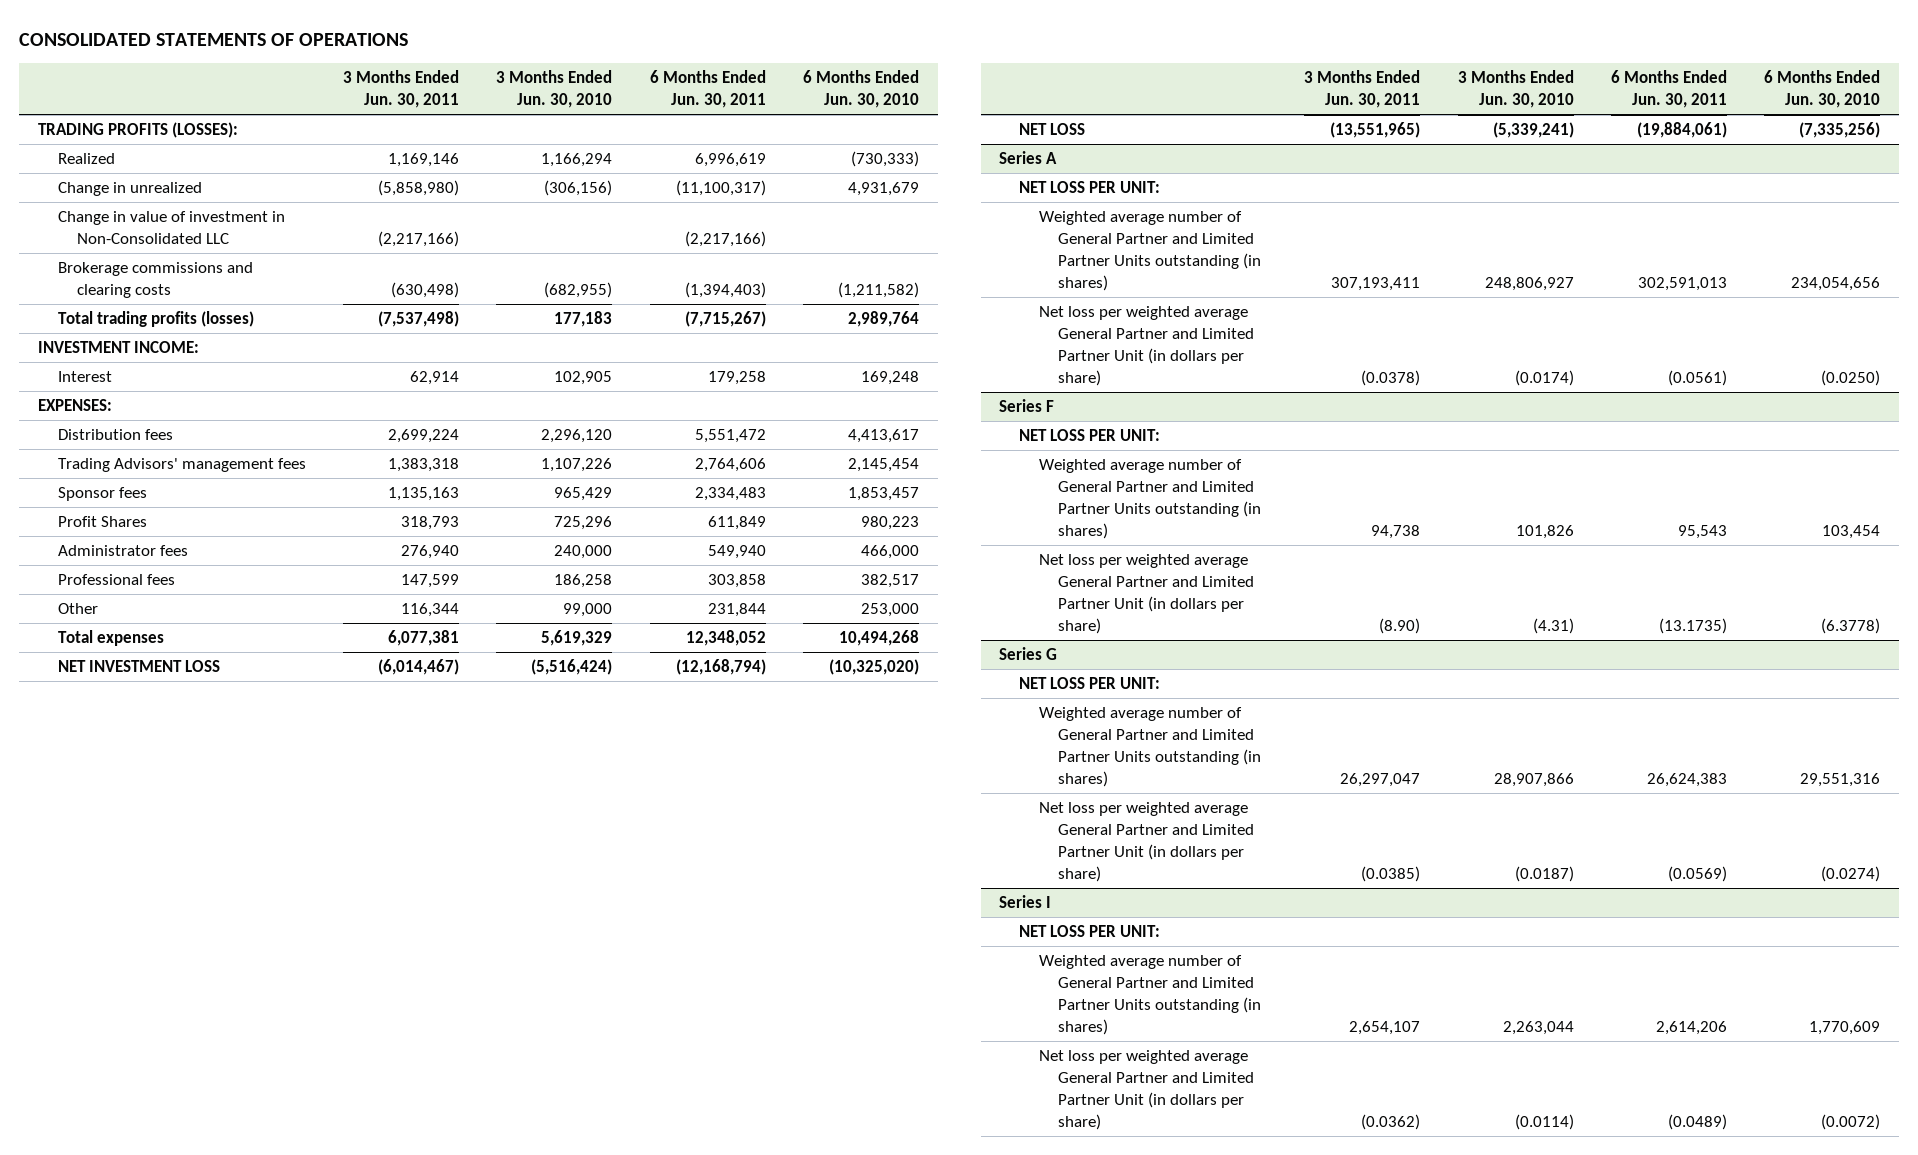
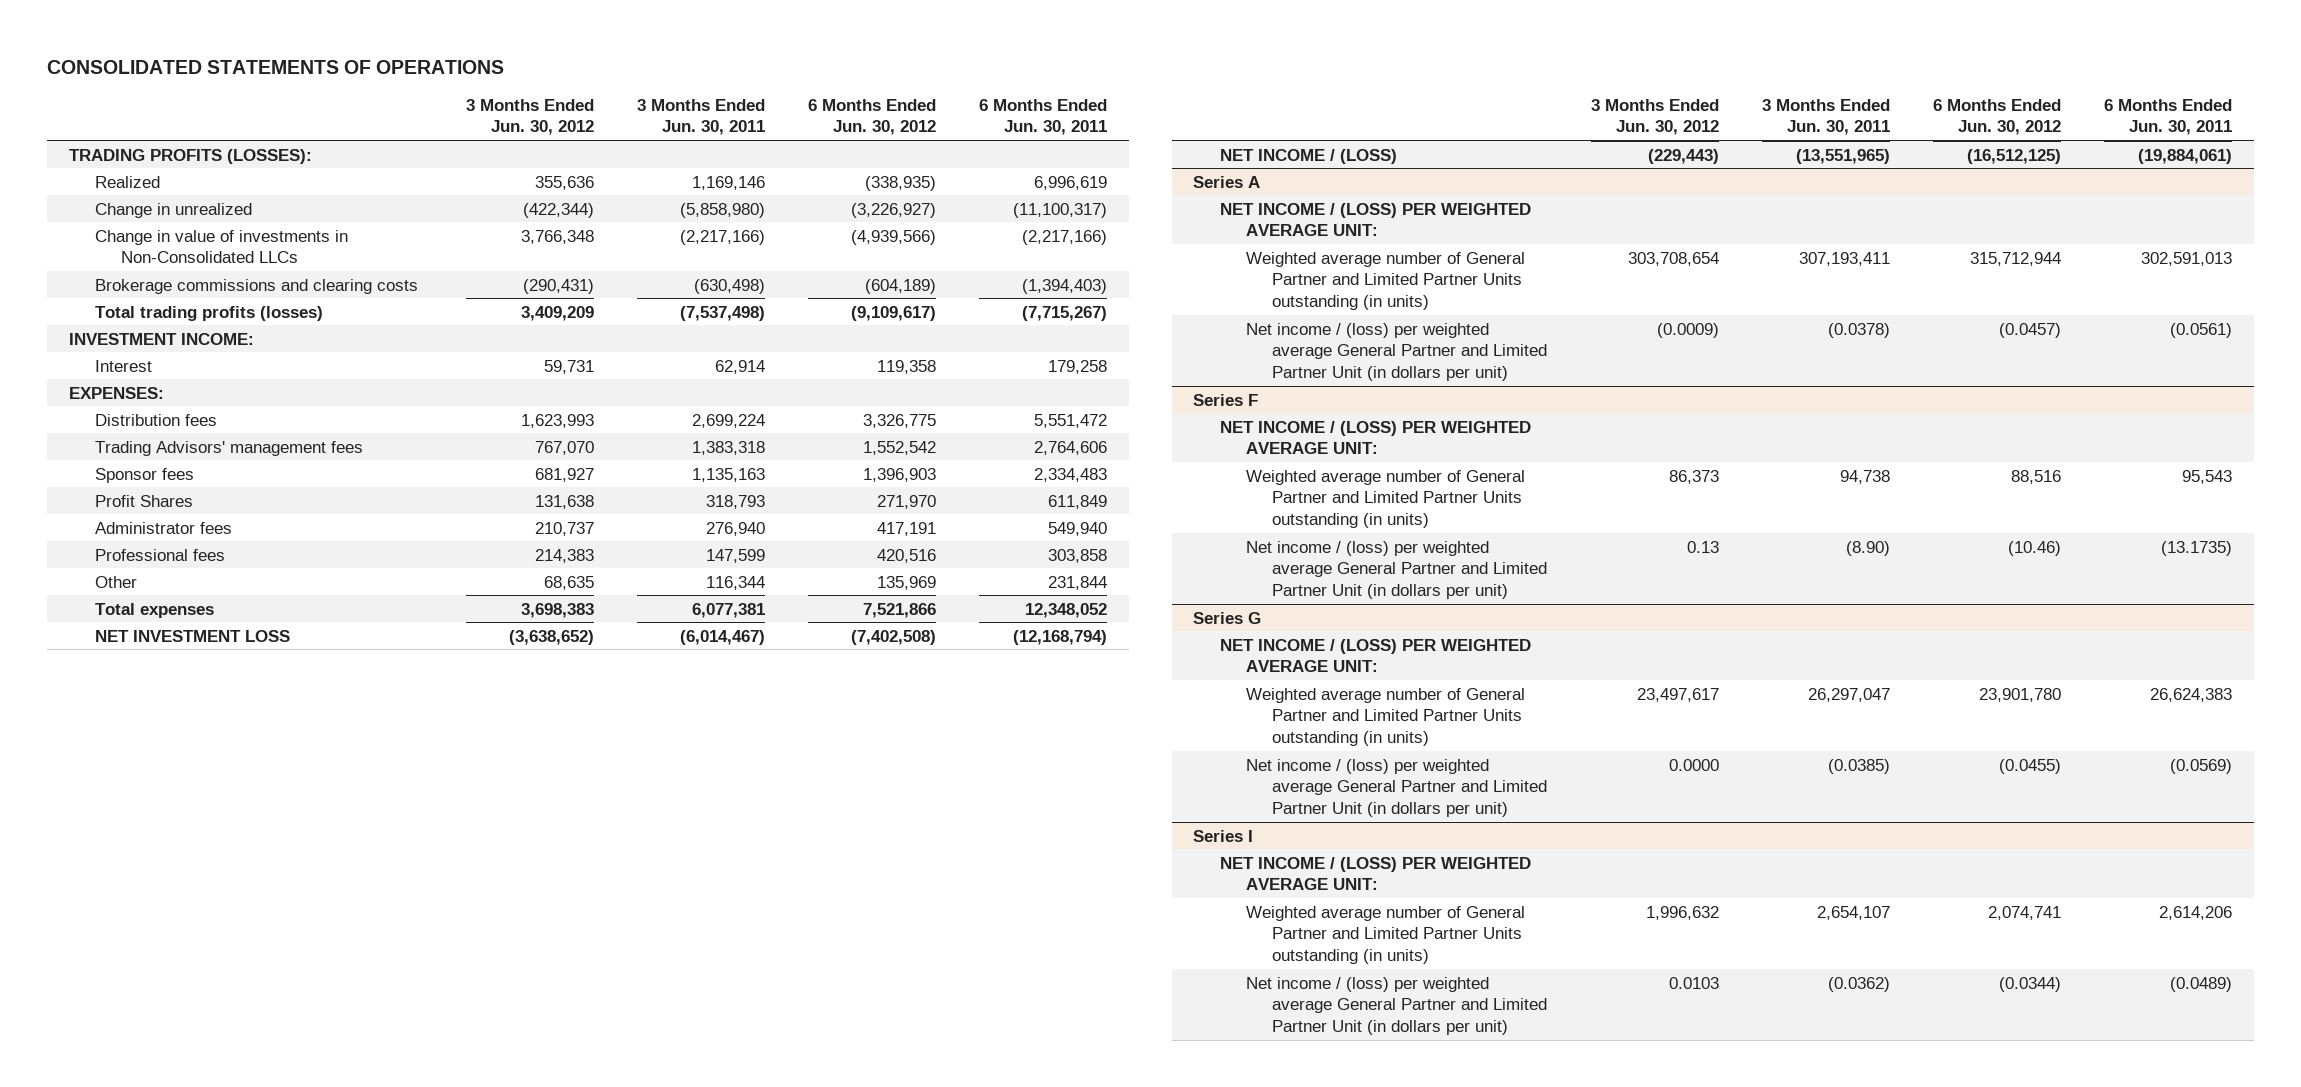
[496,70,613,109] 3 Months Ended Jun. 30, 2010 -> none
[803,70,920,109] 6 Months Ended Jun. 30, 2010 -> none
none -> [465,98,594,136] 3 Months Ended Jun. 30, 2012
none -> [808,98,937,136] 6 Months Ended Jun. 30, 2012
[57,211,285,245] Change in value of investment in Non-Consolidated LLC -> [95,229,349,264] Change in value of investments in Non-Consolidated LLCs
[1019,123,1086,136] NET LOSS -> [1219,148,1397,164] NET INCOME / (LOSS)
[1019,181,1161,194] NET LOSS PER UNIT: -> [1219,202,1531,237] NET INCOME / (LOSS) PER WEIGHTED AVERAGE UNIT:
[1038,211,1262,291] Weighted average number of General Partner and Limited Partner Units outstanding (in shares) -> [1246,251,1526,311] Weighted average number of General Partner and Limited Partner Units outstanding (in units)
[1038,306,1255,386] Net loss per weighted average General Partner and Limited Partner Unit (in dollars per share) -> [1246,322,1548,382] Net income / (loss) per weighted average General Partner and Limited Partner Unit (in dollars per unit)
[1019,429,1161,442] NET LOSS PER UNIT: -> [1219,420,1531,455] NET INCOME / (LOSS) PER WEIGHTED AVERAGE UNIT:
[1038,459,1262,539] Weighted average number of General Partner and Limited Partner Units outstanding (in shares) -> [1246,469,1526,529] Weighted average number of General Partner and Limited Partner Units outstanding (in units)
[1038,554,1255,634] Net loss per weighted average General Partner and Limited Partner Unit (in dollars per share) -> [1246,540,1548,600] Net income / (loss) per weighted average General Partner and Limited Partner Unit (in dollars per unit)
[1019,677,1161,690] NET LOSS PER UNIT: -> [1219,638,1531,673] NET INCOME / (LOSS) PER WEIGHTED AVERAGE UNIT:
[1038,707,1262,787] Weighted average number of General Partner and Limited Partner Units outstanding (in shares) -> [1246,687,1526,747] Weighted average number of General Partner and Limited Partner Units outstanding (in units)
[1038,802,1255,882] Net loss per weighted average General Partner and Limited Partner Unit (in dollars per share) -> [1246,758,1548,818] Net income / (loss) per weighted average General Partner and Limited Partner Unit (in dollars per unit)
[1019,925,1161,938] NET LOSS PER UNIT: -> [1219,856,1531,891] NET INCOME / (LOSS) PER WEIGHTED AVERAGE UNIT:
[1038,955,1262,1035] Weighted average number of General Partner and Limited Partner Units outstanding (in shares) -> [1246,905,1526,965] Weighted average number of General Partner and Limited Partner Units outstanding (in units)
[1038,1050,1255,1130] Net loss per weighted average General Partner and Limited Partner Unit (in dollars per share) -> [1246,976,1548,1036] Net income / (loss) per weighted average General Partner and Limited Partner Unit (in dollars per unit)

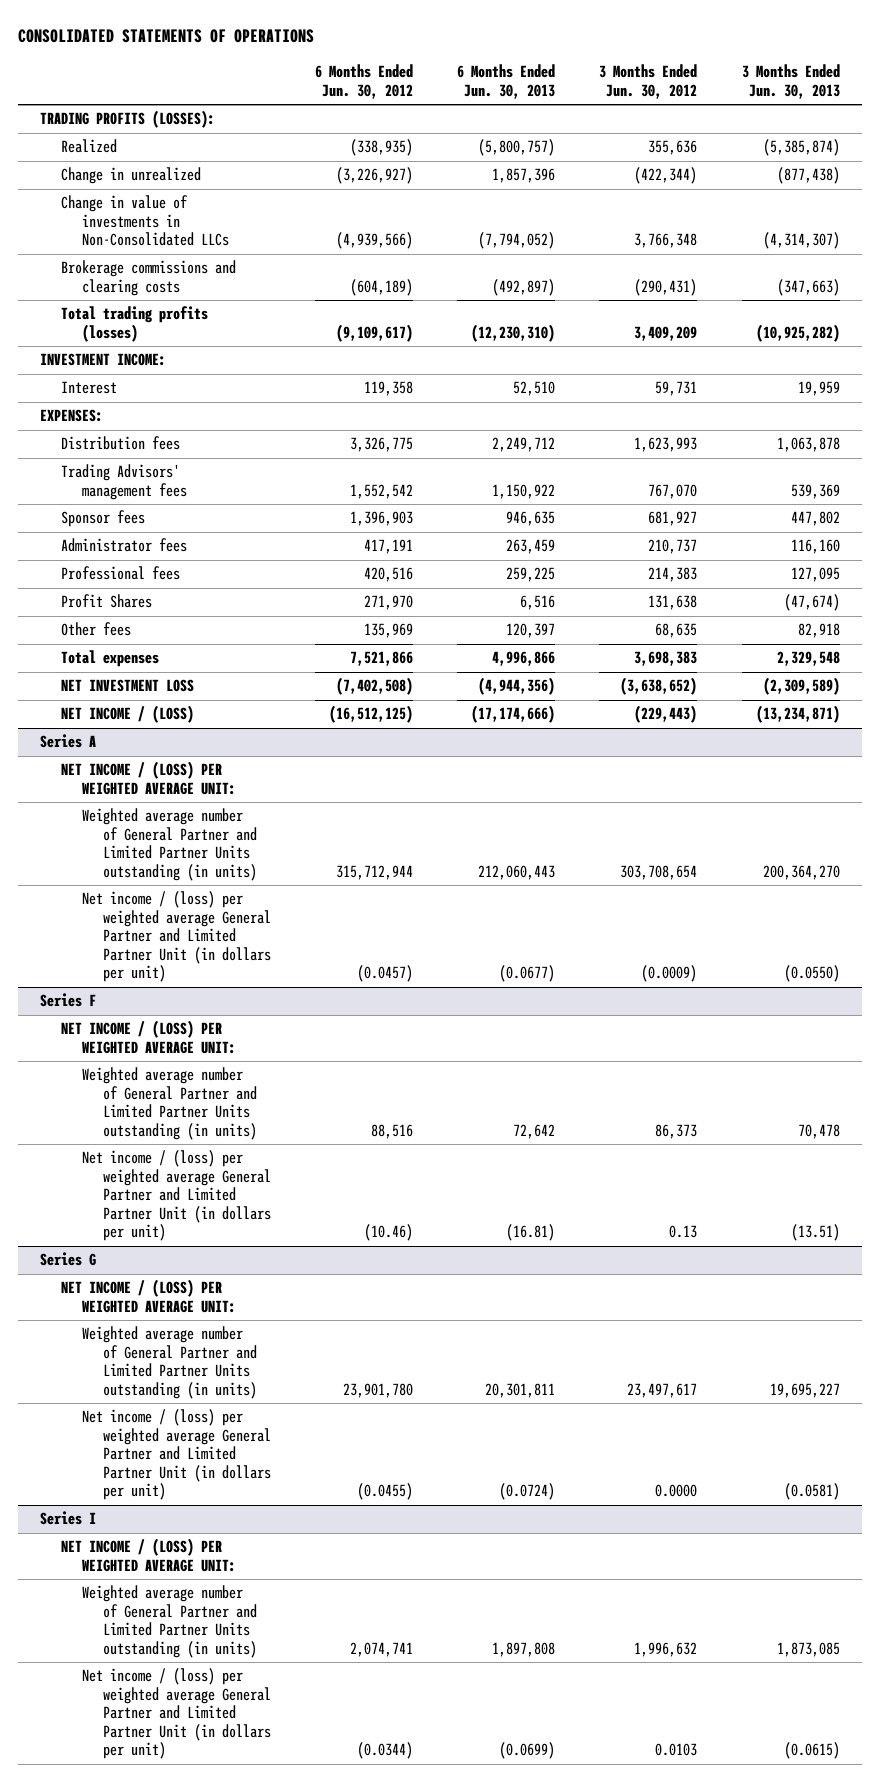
[637,98,766,136] 3 Months Ended Jun. 30, 2011 -> none
[979,98,1108,136] 6 Months Ended Jun. 30, 2011 -> none
none -> [457,64,556,99] 6 Months Ended Jun. 30, 2013
none -> [741,64,840,99] 3 Months Ended Jun. 30, 2013
[95,494,194,507] Profit Shares -> [60,594,152,609] Profit Shares
[95,575,138,588] Other -> [60,622,131,637] Other fees

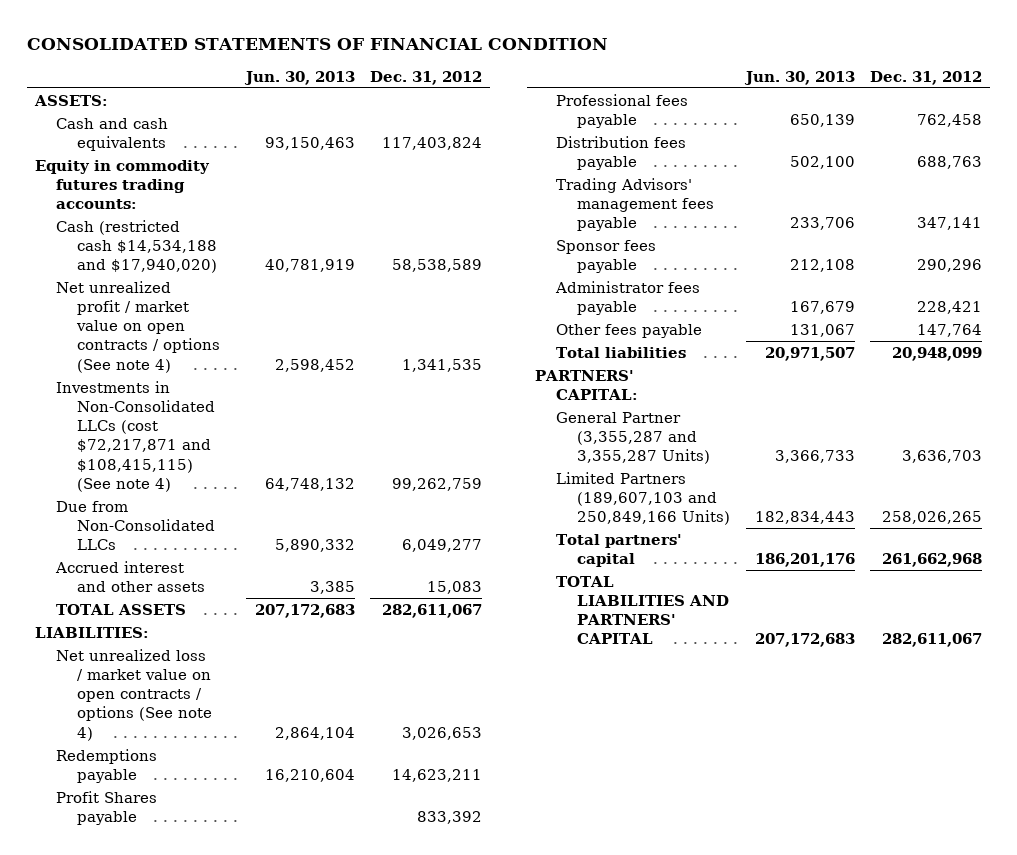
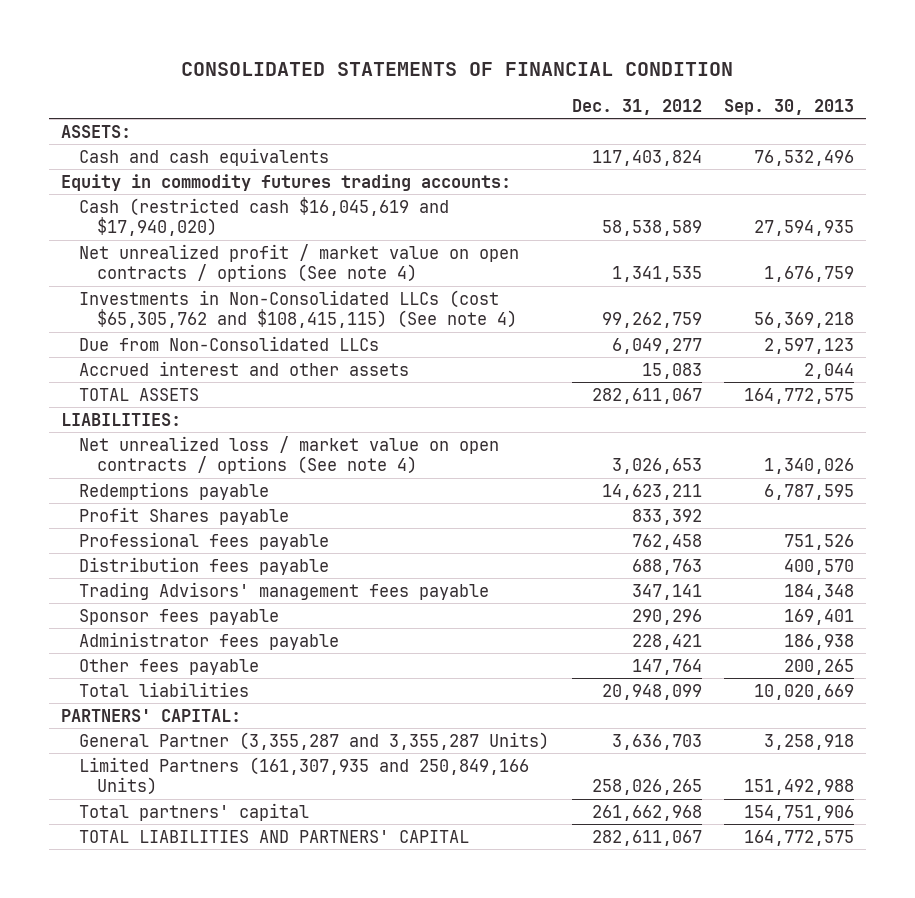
[243,70,355,85] Jun. 30, 2013 -> none
none -> [724,98,855,115] Sep. 30, 2013
[55,219,218,274] Cash (restricted cash $14,534,188 and $17,940,020) -> [78,196,449,237] Cash (restricted cash $16,045,619 and $17,940,020)
[55,380,216,492] Investments in Non-Consolidated LLCs (cost $72,217,871 and $108,415,115) (See note 4) -> [78,289,518,329] Investments in Non-Consolidated LLCs (cost $65,305,762 and $108,415,115) (See note 4)
[556,471,731,526] Limited Partners (189,607,103 and 250,849,166 Units) -> [78,756,529,796] Limited Partners (161,307,935 and 250,849,166 Units)

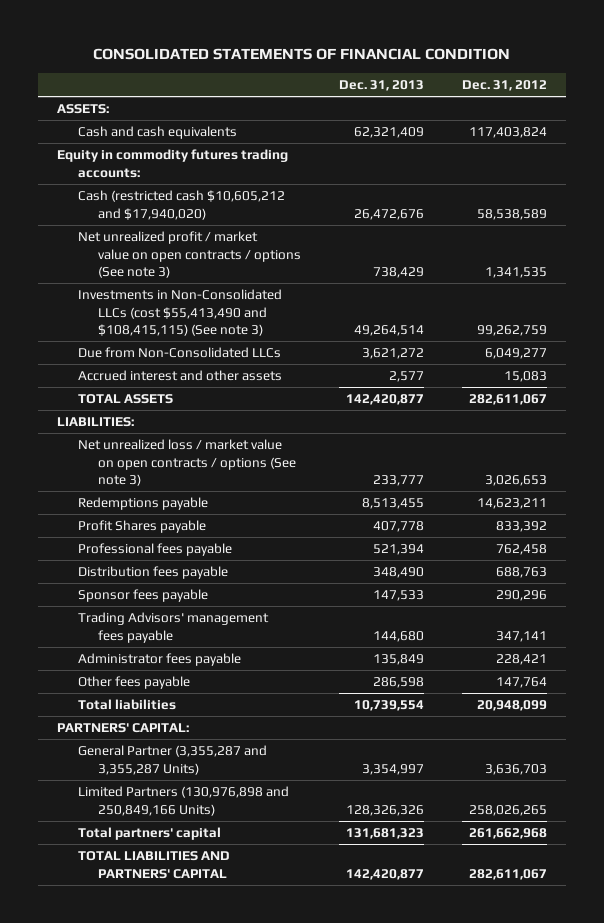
[724,98,855,115] Sep. 30, 2013 -> none
none -> [338,80,424,92] Dec. 31, 2013
[78,196,449,237] Cash (restricted cash $16,045,619 and $17,940,020) -> [77,190,285,220] Cash (restricted cash $10,605,212 and $17,940,020)
[78,243,519,283] Net unrealized profit / market value on open contracts / options (See note 4) -> [77,231,301,278] Net unrealized profit / market value on open contracts / options (See note 3)
[78,289,518,329] Investments in Non-Consolidated LLCs (cost $65,305,762 and $108,415,115) (See note 4) -> [77,289,282,336] Investments in Non-Consolidated LLCs (cost $55,413,490 and $108,415,115) (See note 3)
[78,435,499,475] Net unrealized loss / market value on open contracts / options (See note 4) -> [77,439,296,486] Net unrealized loss / market value on open contracts / options (See note 3)
[78,581,489,600] Trading Advisors' management fees payable -> [77,612,269,643] Trading Advisors' management fees payable
[78,756,529,796] Limited Partners (161,307,935 and 250,849,166 Units) -> [77,786,289,816] Limited Partners (130,976,898 and 250,849,166 Units)

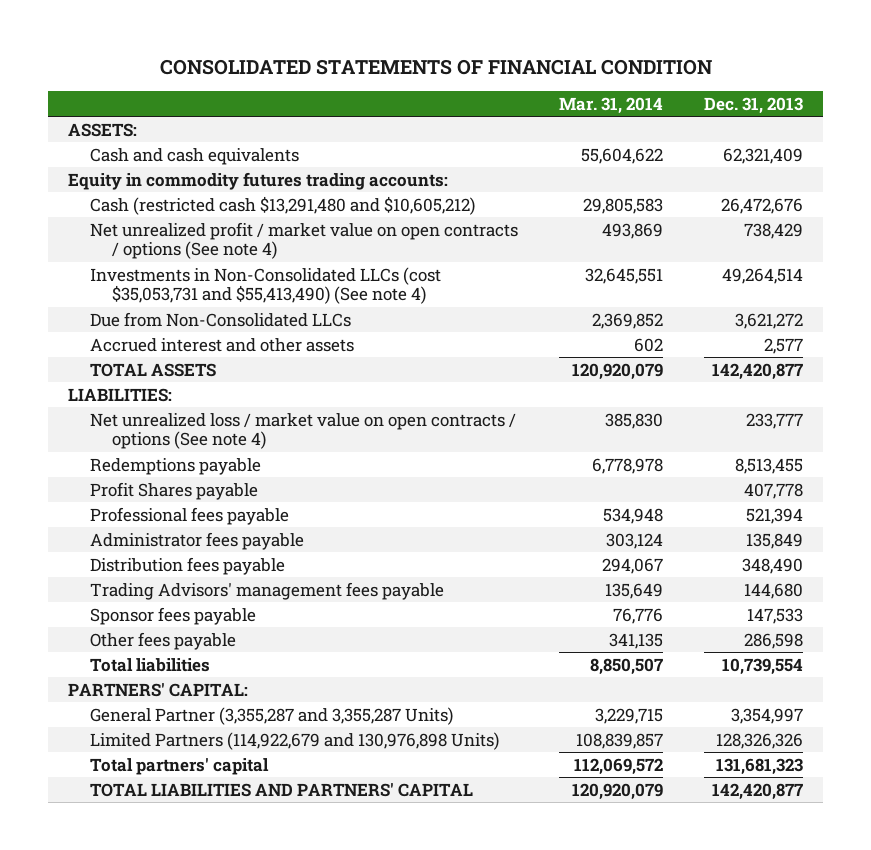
[462,80,548,92] Dec. 31, 2012 -> none
none -> [559,96,664,114] Mar. 31, 2014
[77,190,285,220] Cash (restricted cash $10,605,212 and $17,940,020) -> [90,195,476,215] Cash (restricted cash $13,291,480 and $10,605,212)
[77,231,301,278] Net unrealized profit / market value on open contracts / options (See note 3) -> [90,221,519,260] Net unrealized profit / market value on open contracts / options (See note 4)
[77,289,282,336] Investments in Non-Consolidated LLCs (cost $55,413,490 and $108,415,115) (See note 3) -> [90,266,442,305] Investments in Non-Consolidated LLCs (cost $35,053,731 and $55,413,490) (See note 4)
[77,439,296,486] Net unrealized loss / market value on open contracts / options (See note 3) -> [90,412,517,450] Net unrealized loss / market value on open contracts / options (See note 4)
[77,653,241,667] Administrator fees payable -> [90,531,305,550] Administrator fees payable
[77,589,208,603] Sponsor fees payable -> [90,606,257,625] Sponsor fees payable
[77,786,289,816] Limited Partners (130,976,898 and 250,849,166 Units) -> [90,731,500,750] Limited Partners (114,922,679 and 130,976,898 Units)

